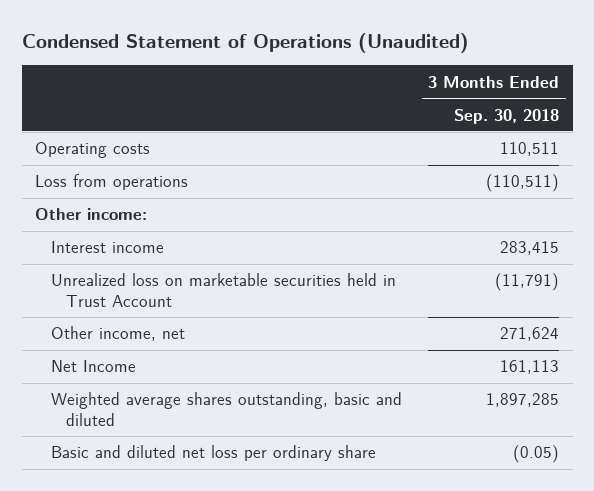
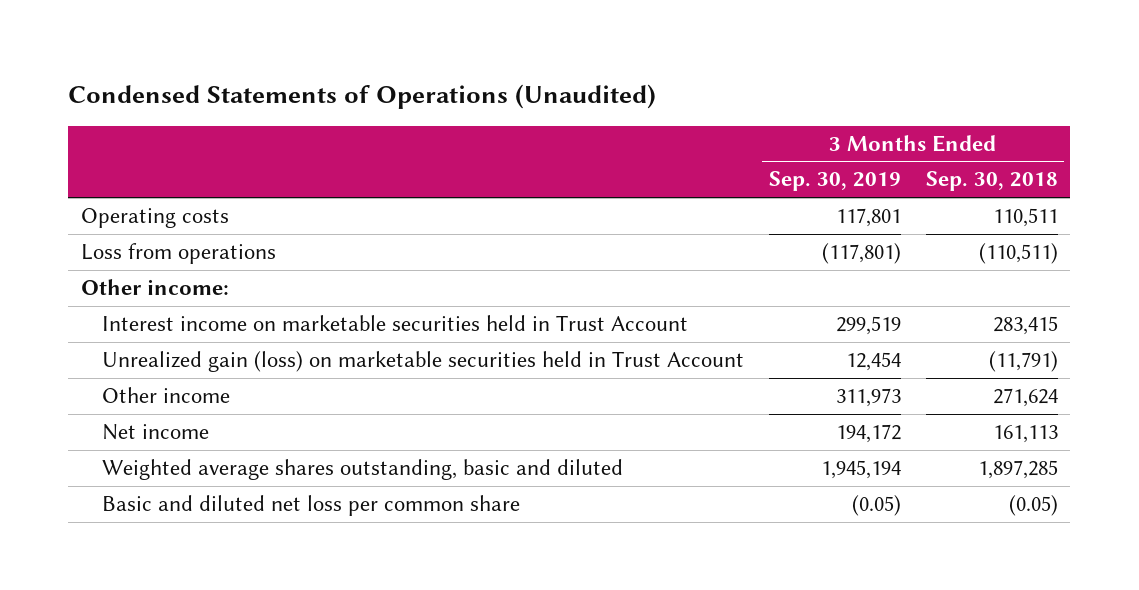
[21,33,469,54] Condensed Statement of Operations (Unaudited) -> [68,84,657,110] Condensed Statements of Operations (Unaudited)
none -> [768,171,901,192] Sep. 30, 2019
[50,241,164,254] Interest income -> [101,315,688,332] Interest income on marketable securities held in Trust Account
[50,273,396,307] Unrealized loss on marketable securities held in Trust Account -> [101,351,744,373] Unrealized gain (loss) on marketable securities held in Trust Account
[50,326,185,342] Other income, net -> [101,387,230,404] Other income
[50,360,136,373] Net Income -> [101,424,209,441] Net income
[50,445,376,462] Basic and diluted net loss per ordinary share -> [101,495,520,517] Basic and diluted net loss per common share

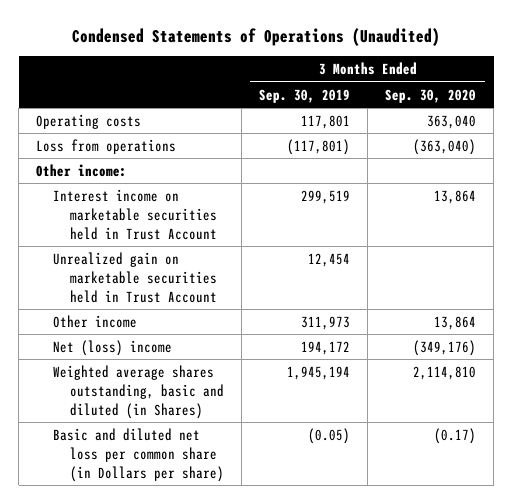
[925,171,1058,192] Sep. 30, 2018 -> none
none -> [385,88,477,103] Sep. 30, 2020
[101,351,744,373] Unrealized gain (loss) on marketable securities held in Trust Account -> [53,251,218,303] Unrealized gain on marketable securities held in Trust Account
[101,424,209,441] Net income -> [53,339,173,356] Net (loss) income
[101,459,623,481] Weighted average shares outstanding, basic and diluted -> [53,364,225,419] Weighted average shares outstanding, basic and diluted (in Shares)
[101,495,520,517] Basic and diluted net loss per common share -> [53,427,225,482] Basic and diluted net loss per common share (in Dollars per share)

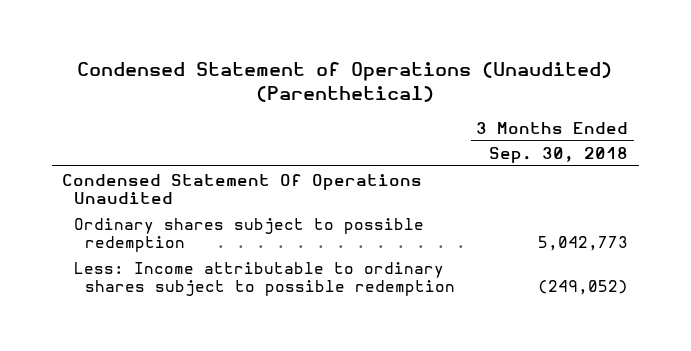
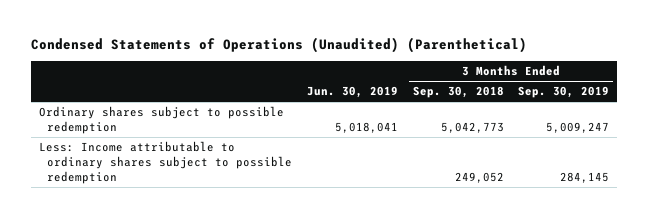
[77,61,613,102] Condensed Statement of Operations (Unaudited) (Parenthetical) -> [31,37,528,54] Condensed Statements of Operations (Unaudited) (Parenthetical)
none -> [306,86,398,99] Jun. 30, 2019
none -> [518,86,610,99] Sep. 30, 2019
[62,173,423,205] Condensed Statement Of Operations Unaudited -> none
[538,280,629,296] (249,052) -> [454,172,504,184] 249,052

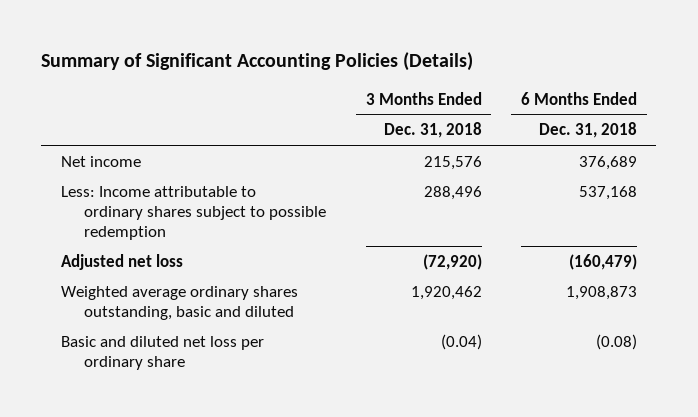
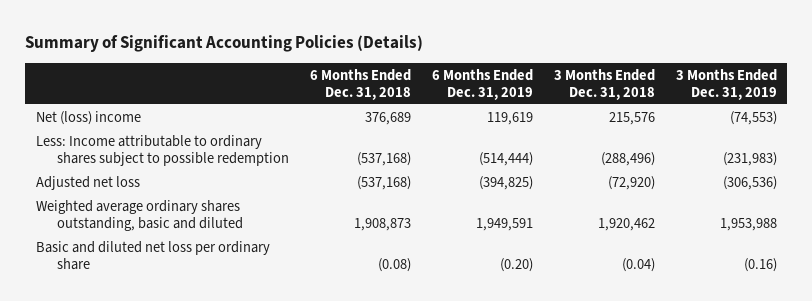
none -> [431,68,533,100] 6 Months Ended Dec. 31, 2019
none -> [675,68,777,100] 3 Months Ended Dec. 31, 2019
[60,155,141,167] Net income -> [35,110,141,125] Net (loss) income
[423,185,482,200] 288,496 -> [600,151,655,166] (288,496)
[578,185,637,200] 537,168 -> [357,151,412,166] (537,168)
[568,253,637,270] (160,479) -> [357,175,412,190] (537,168)

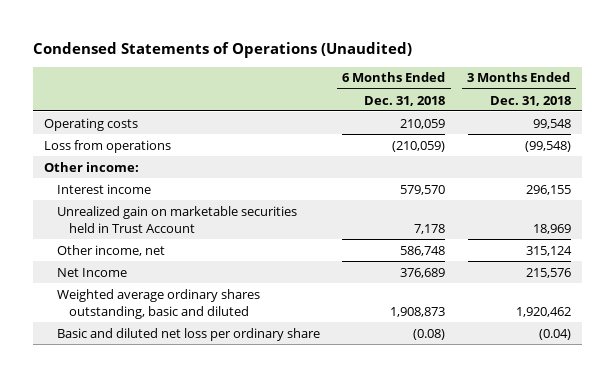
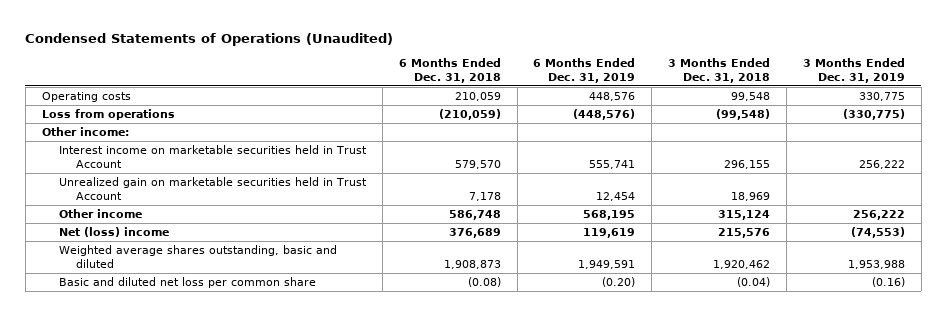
none -> [533,57,636,83] 6 Months Ended Dec. 31, 2019
none -> [803,57,906,83] 3 Months Ended Dec. 31, 2019
[56,183,151,194] Interest income -> [58,144,367,169] Interest income on marketable securities held in Trust Account
[56,244,165,256] Other income, net -> [58,208,142,218] Other income
[56,267,127,277] Net Income -> [58,226,169,237] Net (loss) income
[56,288,260,319] Weighted average ordinary shares outstanding, basic and diluted -> [58,244,337,269] Weighted average shares outstanding, basic and diluted
[56,327,320,341] Basic and diluted net loss per ordinary share -> [58,276,316,288] Basic and diluted net loss per common share

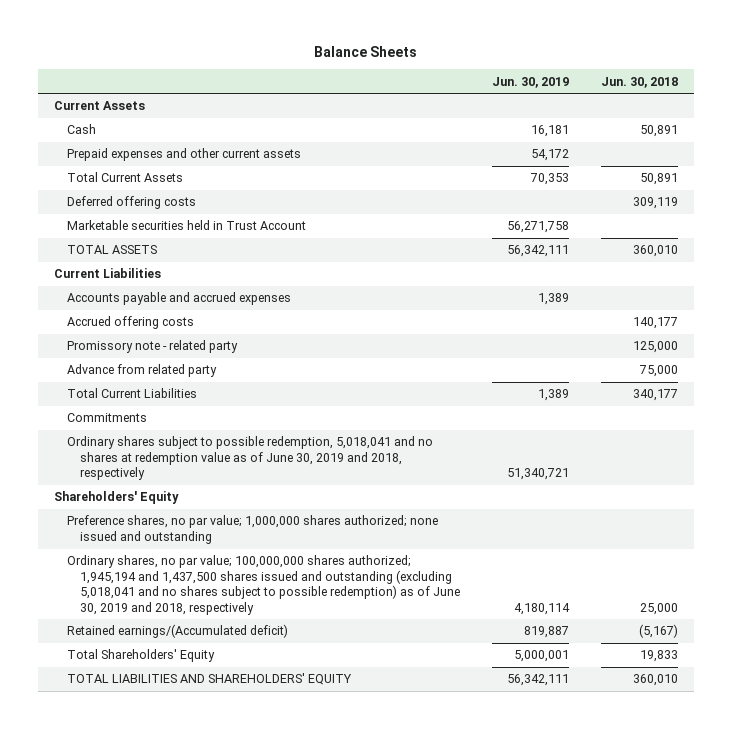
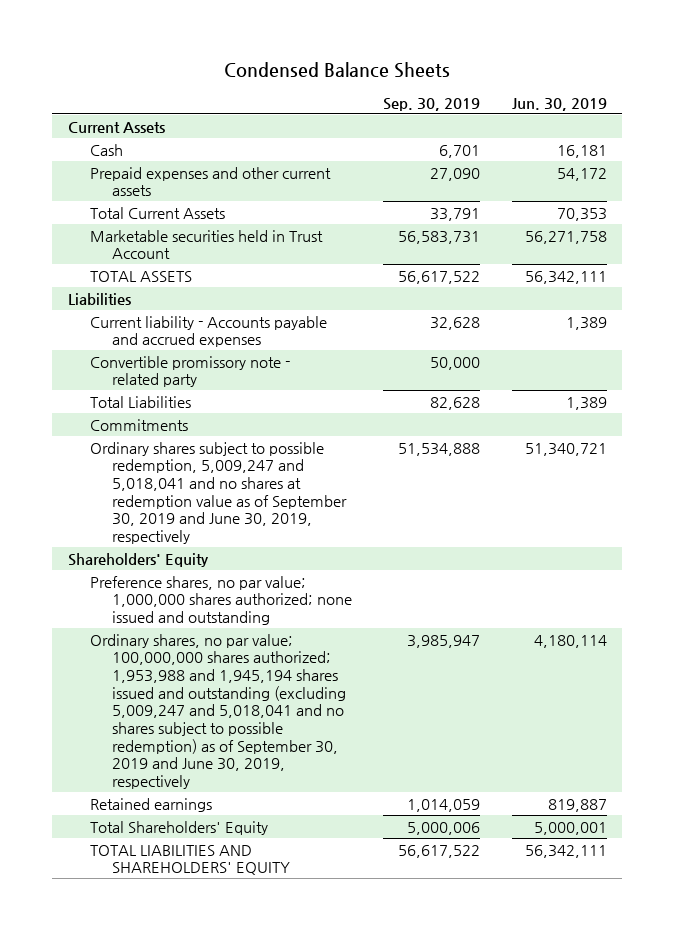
[313,45,417,57] Balance Sheets -> [224,61,451,78] Condensed Balance Sheets
[600,76,678,88] Jun. 30, 2018 -> none
none -> [383,97,481,111] Sep. 30, 2019
[66,196,196,210] Deferred offering costs -> none
[66,316,194,330] Accrued offering costs -> none
[66,364,217,378] Advance from related party -> none
[53,268,161,279] Current Liabilities -> [67,292,131,305] Liabilities
[66,292,291,306] Accounts payable and accrued expenses -> [89,315,327,348] Current liability - Accounts payable and accrued expenses
[66,340,238,354] Promissory note - related party -> [89,355,290,388] Convertible promissory note - related party
[66,388,197,399] Total Current Liabilities -> [89,395,191,408] Total Liabilities
[66,436,433,481] Ordinary shares subject to possible redemption, 5,018,041 and no shares at redemption value as of June 30, 2019 and 2018, respectively -> [89,441,348,544] Ordinary shares subject to possible redemption, 5,009,247 and 5,018,041 and no shares at redemption value as of September 30, 2019 and June 30, 2019, respectively
[66,555,460,615] Ordinary shares, no par value; 100,000,000 shares authorized; 1,945,194 and 1,437,500 shares issued and outstanding (excluding 5,018,041 and no shares subject to possible redemption) as of June 30, 2019 and 2018, respectively -> [89,633,347,789] Ordinary shares, no par value; 100,000,000 shares authorized; 1,953,988 and 1,945,194 shares issued and outstanding (excluding 5,009,247 and 5,018,041 and no shares subject to possible redemption) as of September 30, 2019 and June 30, 2019, respectively
[66,624,288,639] Retained earnings/(Accumulated deficit) -> [89,797,212,812] Retained earnings

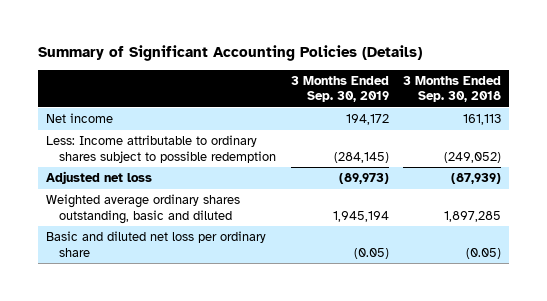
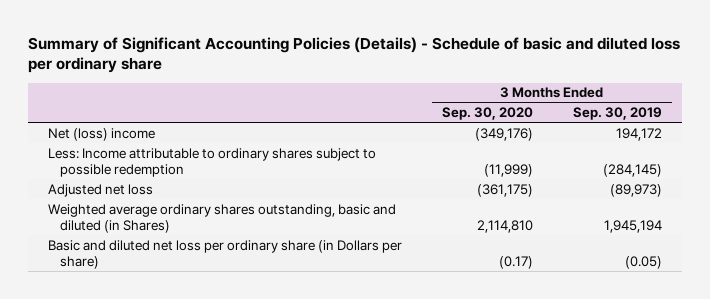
[38,45,423,62] Summary of Significant Accounting Policies (Details) -> [27,36,680,74] Summary of Significant Accounting Policies (Details) - Schedule of basic and diluted loss per ordinary share
[403,75,502,103] 3 Months Ended Sep. 30, 2018 -> none
none -> [441,107,533,121] Sep. 30, 2020
[45,112,113,123] Net income -> [47,127,155,141] Net (loss) income
[45,193,240,224] Weighted average ordinary shares outstanding, basic and diluted -> [47,203,396,233] Weighted average ordinary shares outstanding, basic and diluted (in Shares)
[45,230,266,257] Basic and diluted net loss per ordinary share -> [47,239,402,269] Basic and diluted net loss per ordinary share (in Dollars per share)

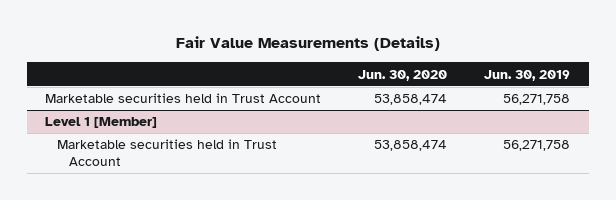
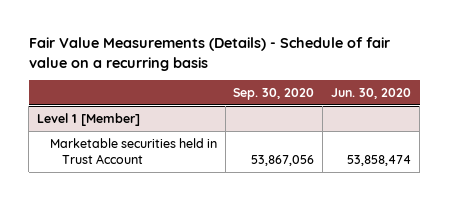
[175,36,440,52] Fair Value Measurements (Details) -> [28,37,390,71] Fair Value Measurements (Details) - Schedule of fair value on a recurring basis
[484,69,571,81] Jun. 30, 2019 -> none
none -> [233,87,315,100] Sep. 30, 2020
[45,93,322,104] Marketable securities held in Trust Account -> none

